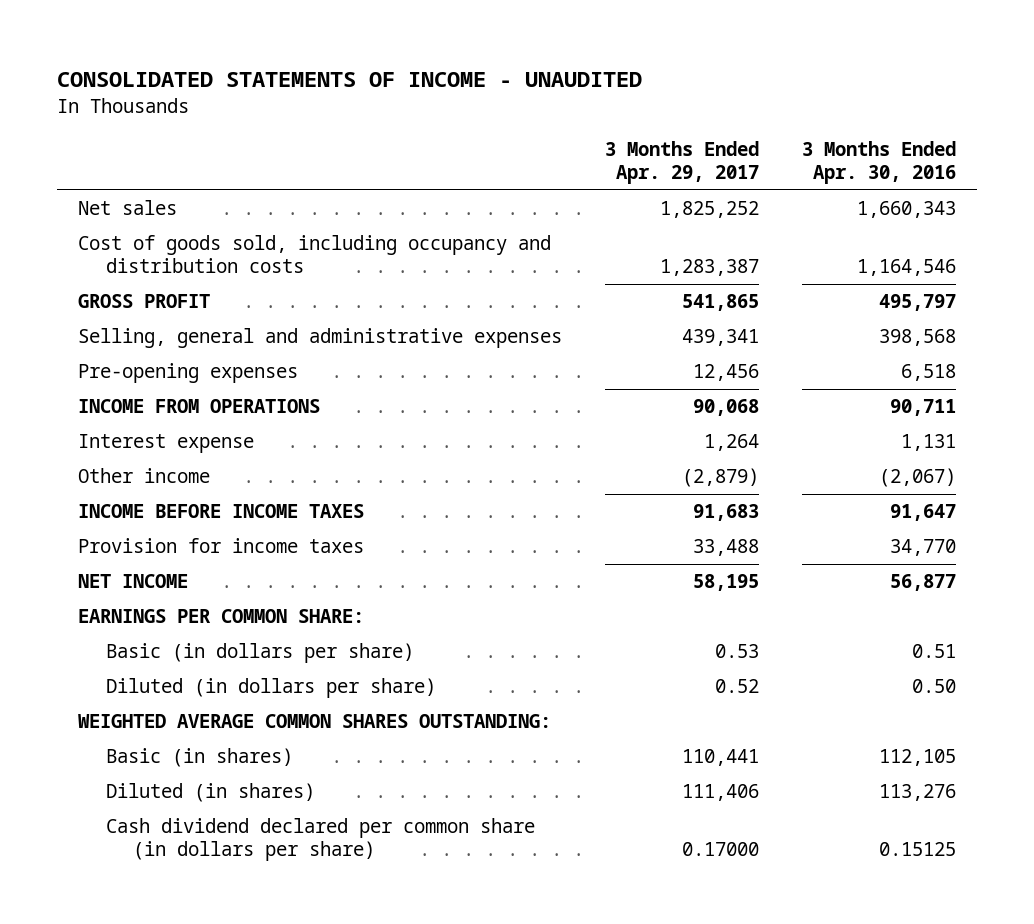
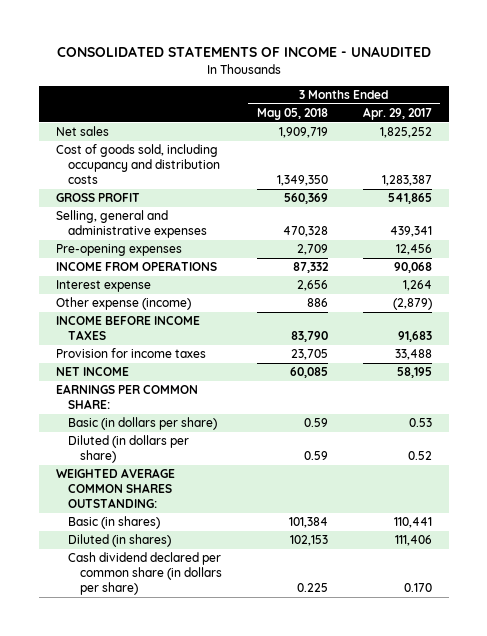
[802,141,957,185] 3 Months Ended Apr. 30, 2016 -> none
none -> [256,108,328,121] May 05, 2018
[78,468,211,484] Other income -> [55,297,191,311] Other expense (income)
[682,842,760,857] 0.17000 -> [403,583,432,593] 0.170

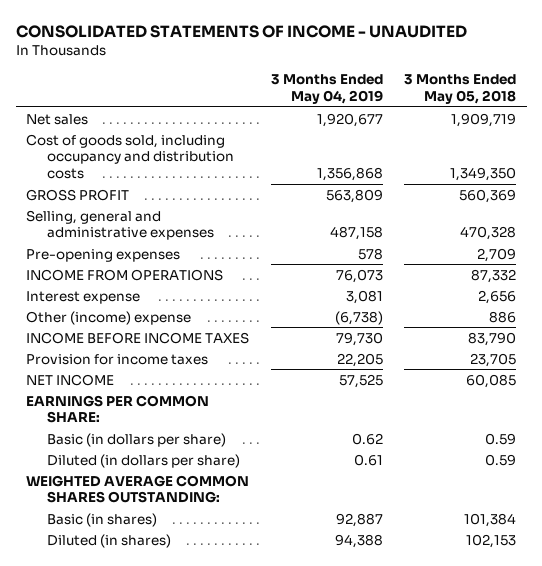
[362,107,432,121] Apr. 29, 2017 -> none
none -> [270,74,383,105] 3 Months Ended May 04, 2019
[55,297,191,311] Other expense (income) -> [26,310,192,325] Other (income) expense
[67,552,223,596] Cash dividend declared per common share (in dollars per share) -> none

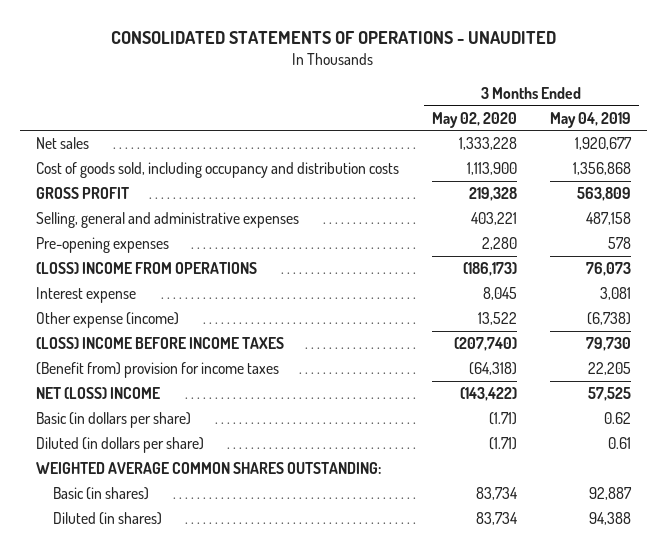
[15,24,467,38] CONSOLIDATED STATEMENTS OF INCOME - UNAUDITED -> [111,31,557,45] CONSOLIDATED STATEMENTS OF OPERATIONS - UNAUDITED
[403,74,516,105] 3 Months Ended May 05, 2018 -> none
none -> [431,111,517,128] May 02, 2020
[26,268,224,281] INCOME FROM OPERATIONS -> [36,262,258,275] (LOSS) INCOME FROM OPERATIONS
[26,394,210,424] EARNINGS PER COMMON SHARE: -> none
[26,310,192,325] Other (income) expense -> [36,312,180,329] Other expense (income)
[26,331,250,344] INCOME BEFORE INCOME TAXES -> [36,337,285,350] (LOSS) INCOME BEFORE INCOME TAXES
[26,353,209,365] Provision for income taxes -> [36,362,280,379] (Benefit from) provision for income taxes
[26,373,115,386] NET INCOME -> [36,387,161,400] NET (LOSS) INCOME

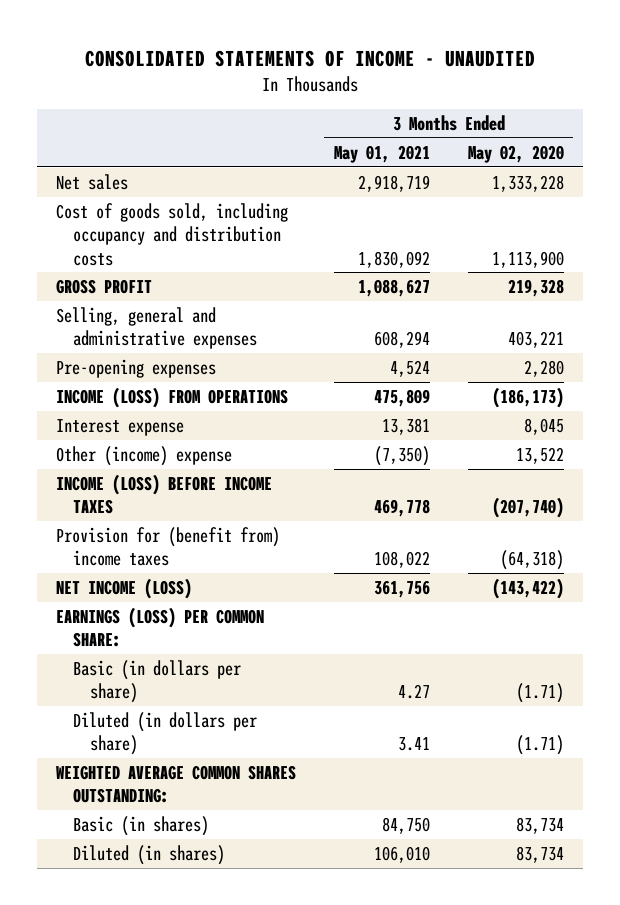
[111,31,557,45] CONSOLIDATED STATEMENTS OF OPERATIONS - UNAUDITED -> [84,49,535,67] CONSOLIDATED STATEMENTS OF INCOME - UNAUDITED
[549,111,631,128] May 04, 2019 -> none
none -> [333,144,430,163] May 01, 2021
[36,262,258,275] (LOSS) INCOME FROM OPERATIONS -> [55,386,288,408] INCOME (LOSS) FROM OPERATIONS
[36,312,180,329] Other expense (income) -> [55,445,232,466] Other (income) expense
[36,337,285,350] (LOSS) INCOME BEFORE INCOME TAXES -> [55,473,272,515] INCOME (LOSS) BEFORE INCOME TAXES
[36,362,280,379] (Benefit from) provision for income taxes -> [55,526,280,567] Provision for (benefit from) income taxes
[36,387,161,400] NET (LOSS) INCOME -> [55,577,192,599] NET INCOME (LOSS)
none -> [55,606,264,648] EARNINGS (LOSS) PER COMMON SHARE:

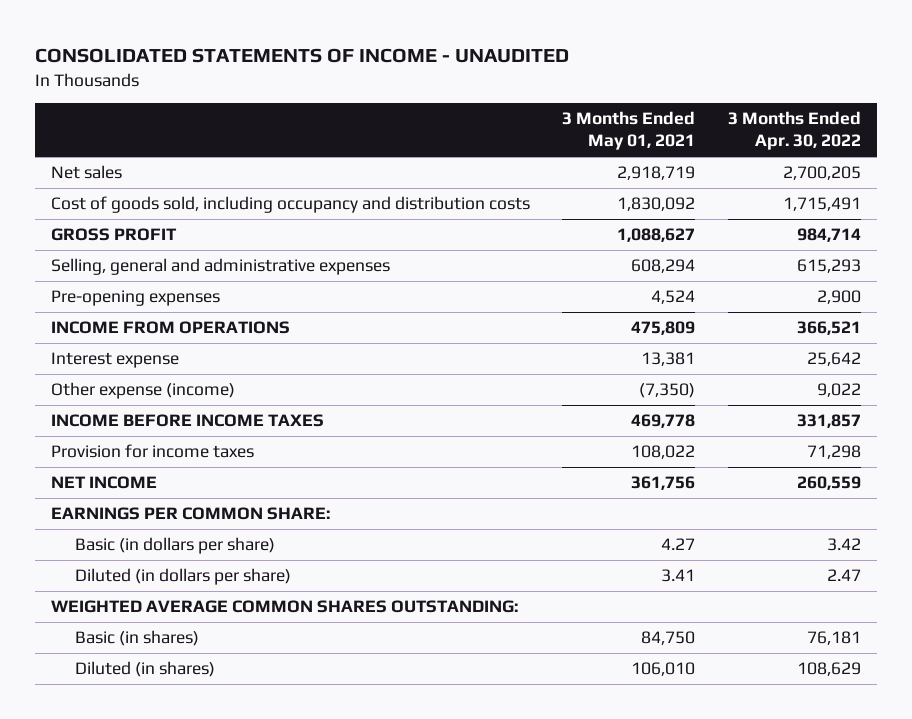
[467,144,564,163] May 02, 2020 -> none
none -> [727,111,861,151] 3 Months Ended Apr. 30, 2022
[55,386,288,408] INCOME (LOSS) FROM OPERATIONS -> [51,321,291,335] INCOME FROM OPERATIONS
[55,445,232,466] Other (income) expense -> [51,382,236,400] Other expense (income)
[55,473,272,515] INCOME (LOSS) BEFORE INCOME TAXES -> [51,414,325,428] INCOME BEFORE INCOME TAXES
[55,526,280,567] Provision for (benefit from) income taxes -> [51,444,255,459] Provision for income taxes
[55,577,192,599] NET INCOME (LOSS) -> [51,476,158,490] NET INCOME
[55,606,264,648] EARNINGS (LOSS) PER COMMON SHARE: -> [51,507,331,521] EARNINGS PER COMMON SHARE:

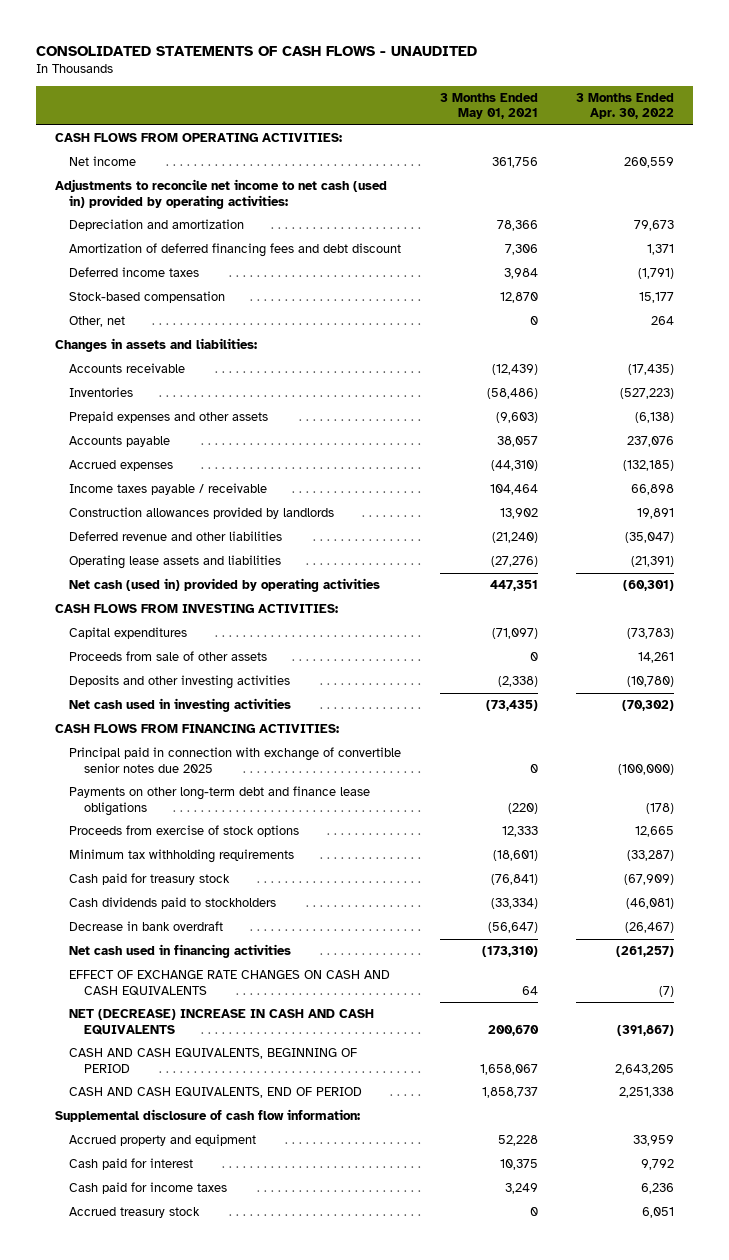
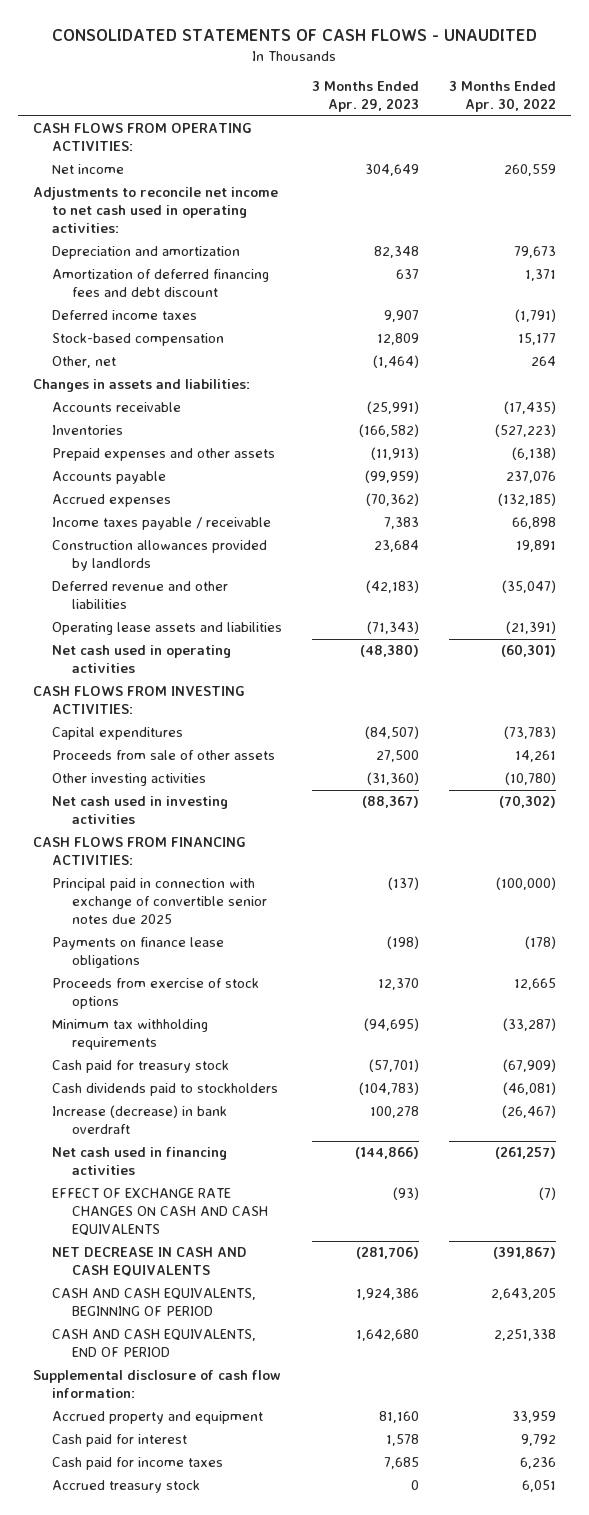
[439,92,538,120] 3 Months Ended May 01, 2021 -> none
none -> [312,81,420,113] 3 Months Ended Apr. 29, 2023
[54,179,387,209] Adjustments to reconcile net income to net cash (used in) provided by operating activities: -> [33,187,279,234] Adjustments to reconcile net income to net cash used in operating activities:
[69,578,381,593] Net cash (used in) provided by operating activities -> [52,645,232,674] Net cash used in operating activities
[69,675,291,690] Deposits and other investing activities -> [52,773,207,787] Other investing activities
[69,786,371,816] Payments on other long-term debt and finance lease obligations -> [52,937,225,969] Payments on finance lease obligations
[69,921,224,932] Decrease in bank overdraft -> [52,1105,228,1135] Increase (decrease) in bank overdraft
[69,1009,375,1035] NET (DECREASE) INCREASE IN CASH AND CASH EQUIVALENTS -> [52,1247,248,1277] NET DECREASE IN CASH AND CASH EQUIVALENTS

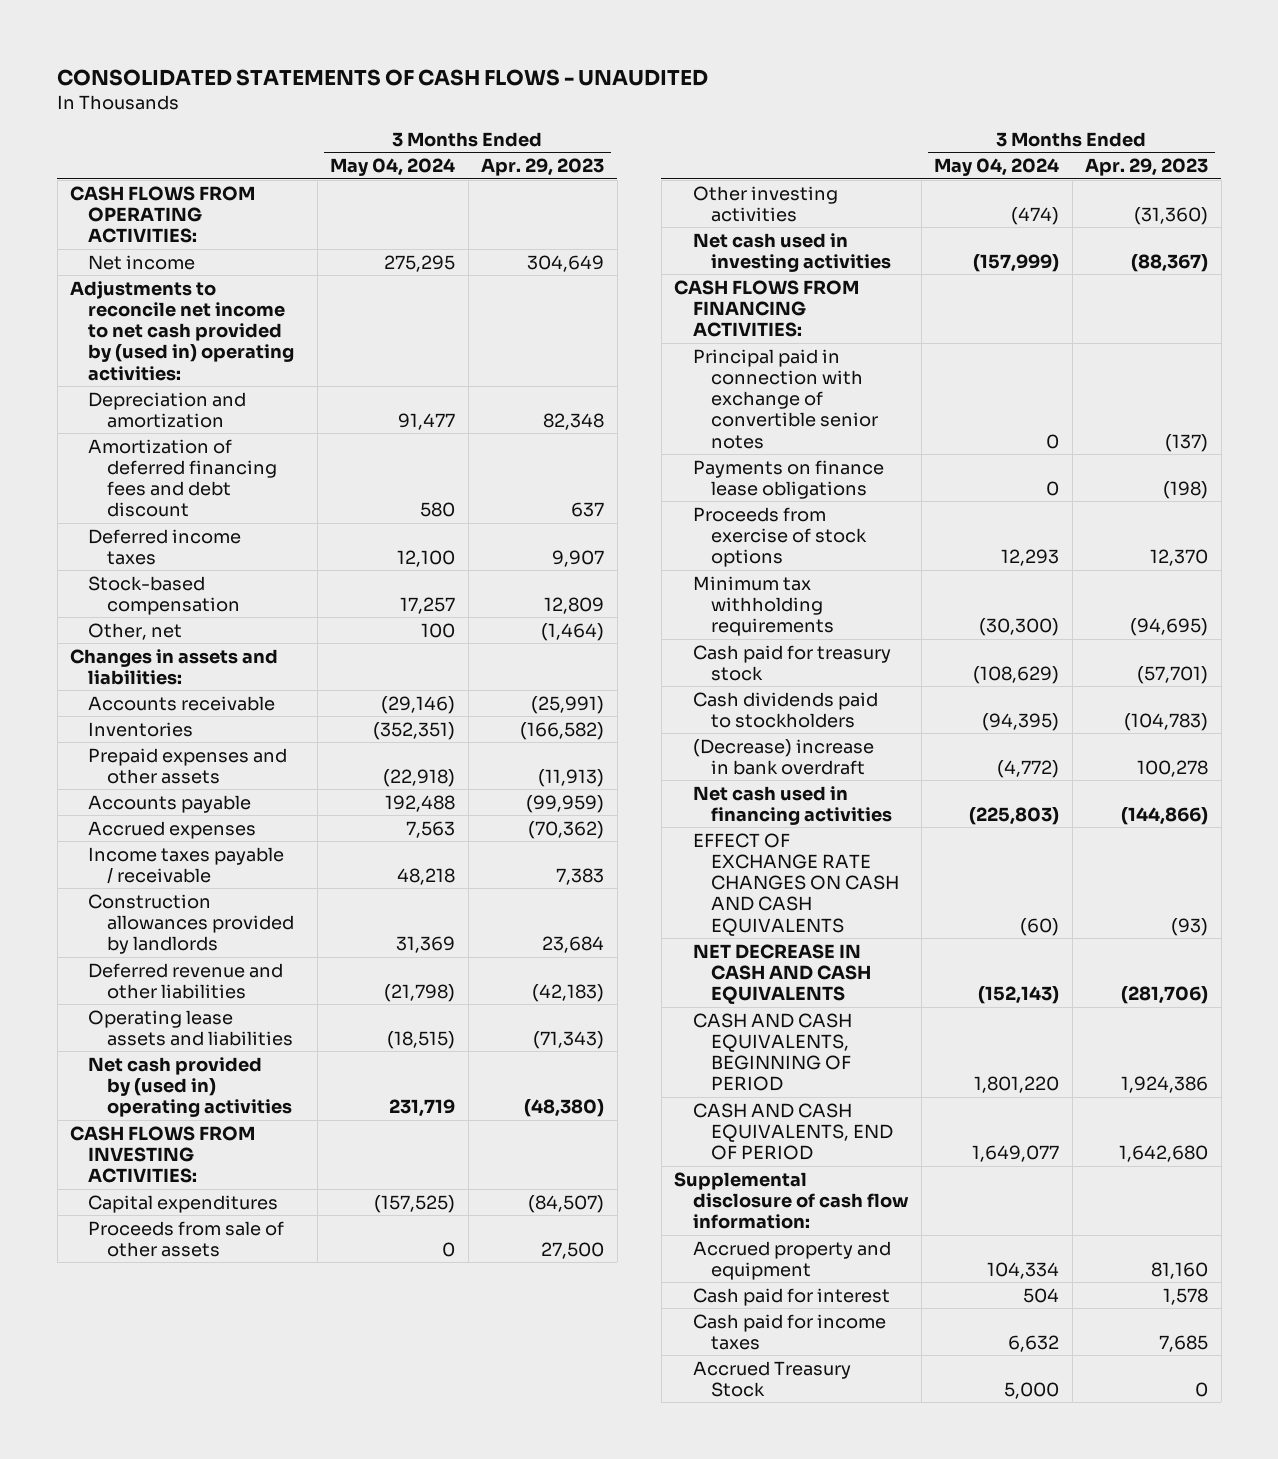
[448,81,556,113] 3 Months Ended Apr. 30, 2022 -> none
none -> [330,158,456,177] May 04, 2024
[33,187,279,234] Adjustments to reconcile net income to net cash used in operating activities: -> [70,280,295,381] Adjustments to reconcile net income to net cash provided by (used in) operating activities:
[52,645,232,674] Net cash used in operating activities -> [88,1056,292,1118] Net cash provided by (used in) operating activities
[52,878,267,925] Principal paid in connection with exchange of convertible senior notes due 2025 -> [692,348,878,449] Principal paid in connection with exchange of convertible senior notes
[52,1105,228,1135] Increase (decrease) in bank overdraft -> [692,738,874,775] (Decrease) increase in bank overdraft
[52,1480,201,1494] Accrued treasury stock -> [692,1360,851,1397] Accrued Treasury Stock

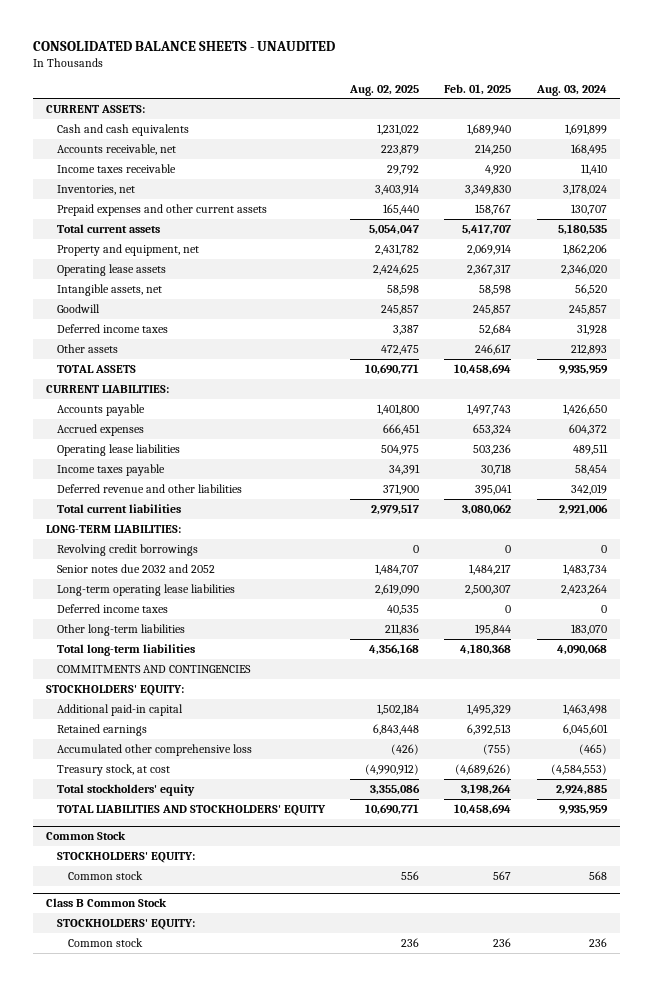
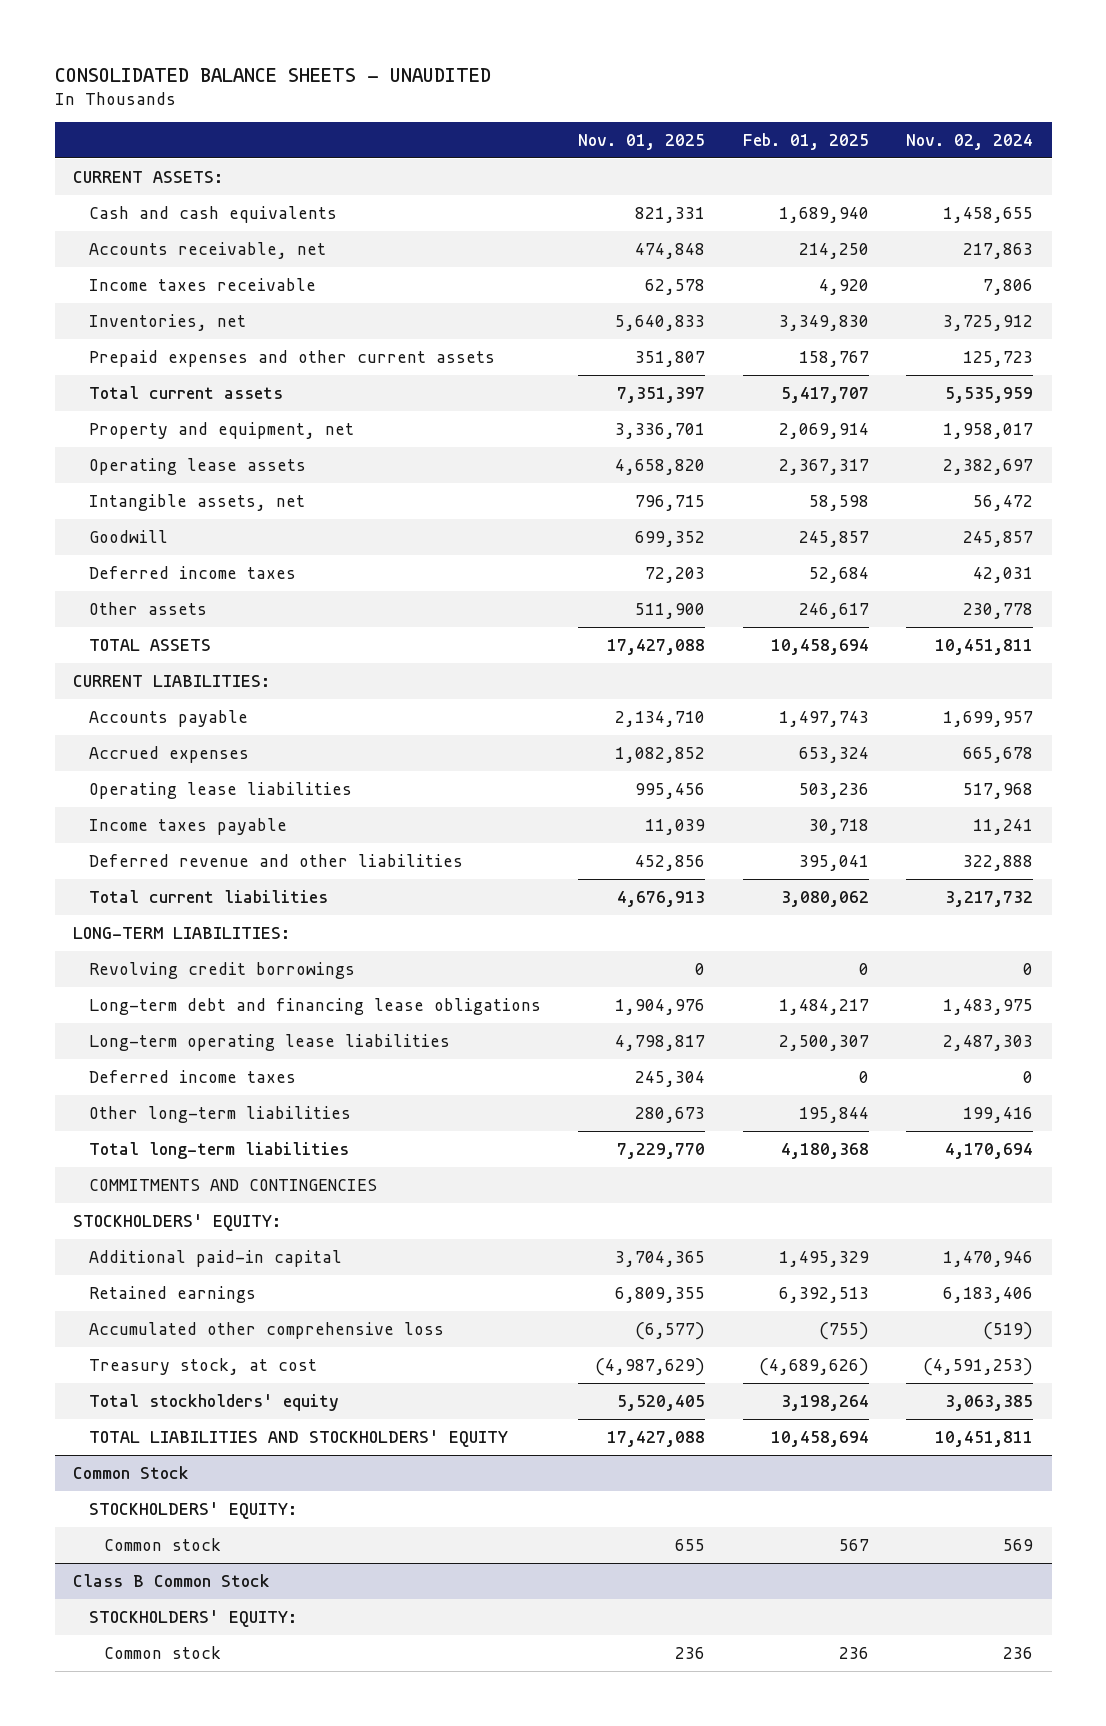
[349,84,420,96] Aug. 02, 2025 -> none
[535,84,607,96] Aug. 03, 2024 -> none
none -> [578,134,706,151] Nov. 01, 2025
none -> [905,134,1033,151] Nov. 02, 2024
[56,563,215,573] Senior notes due 2032 and 2052 -> [88,997,541,1015] Long-term debt and financing lease obligations

